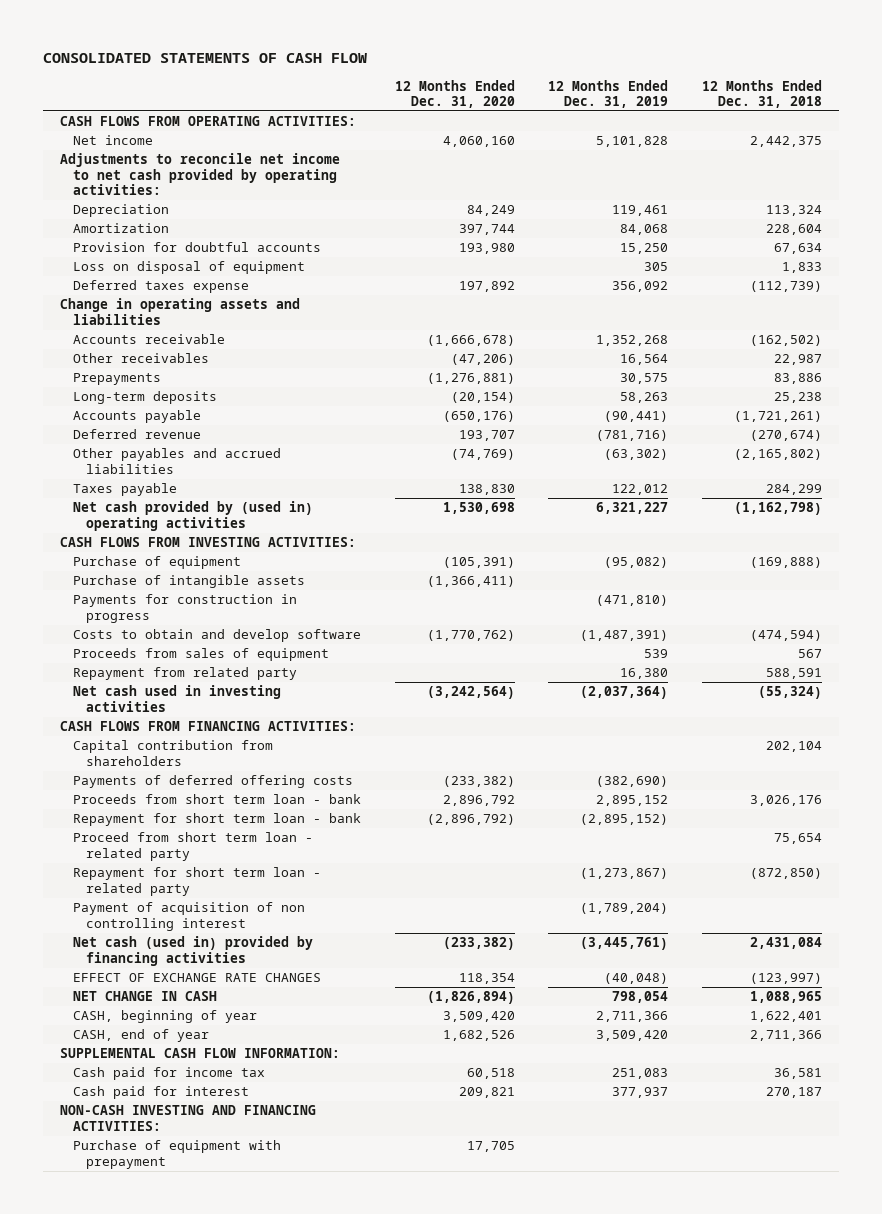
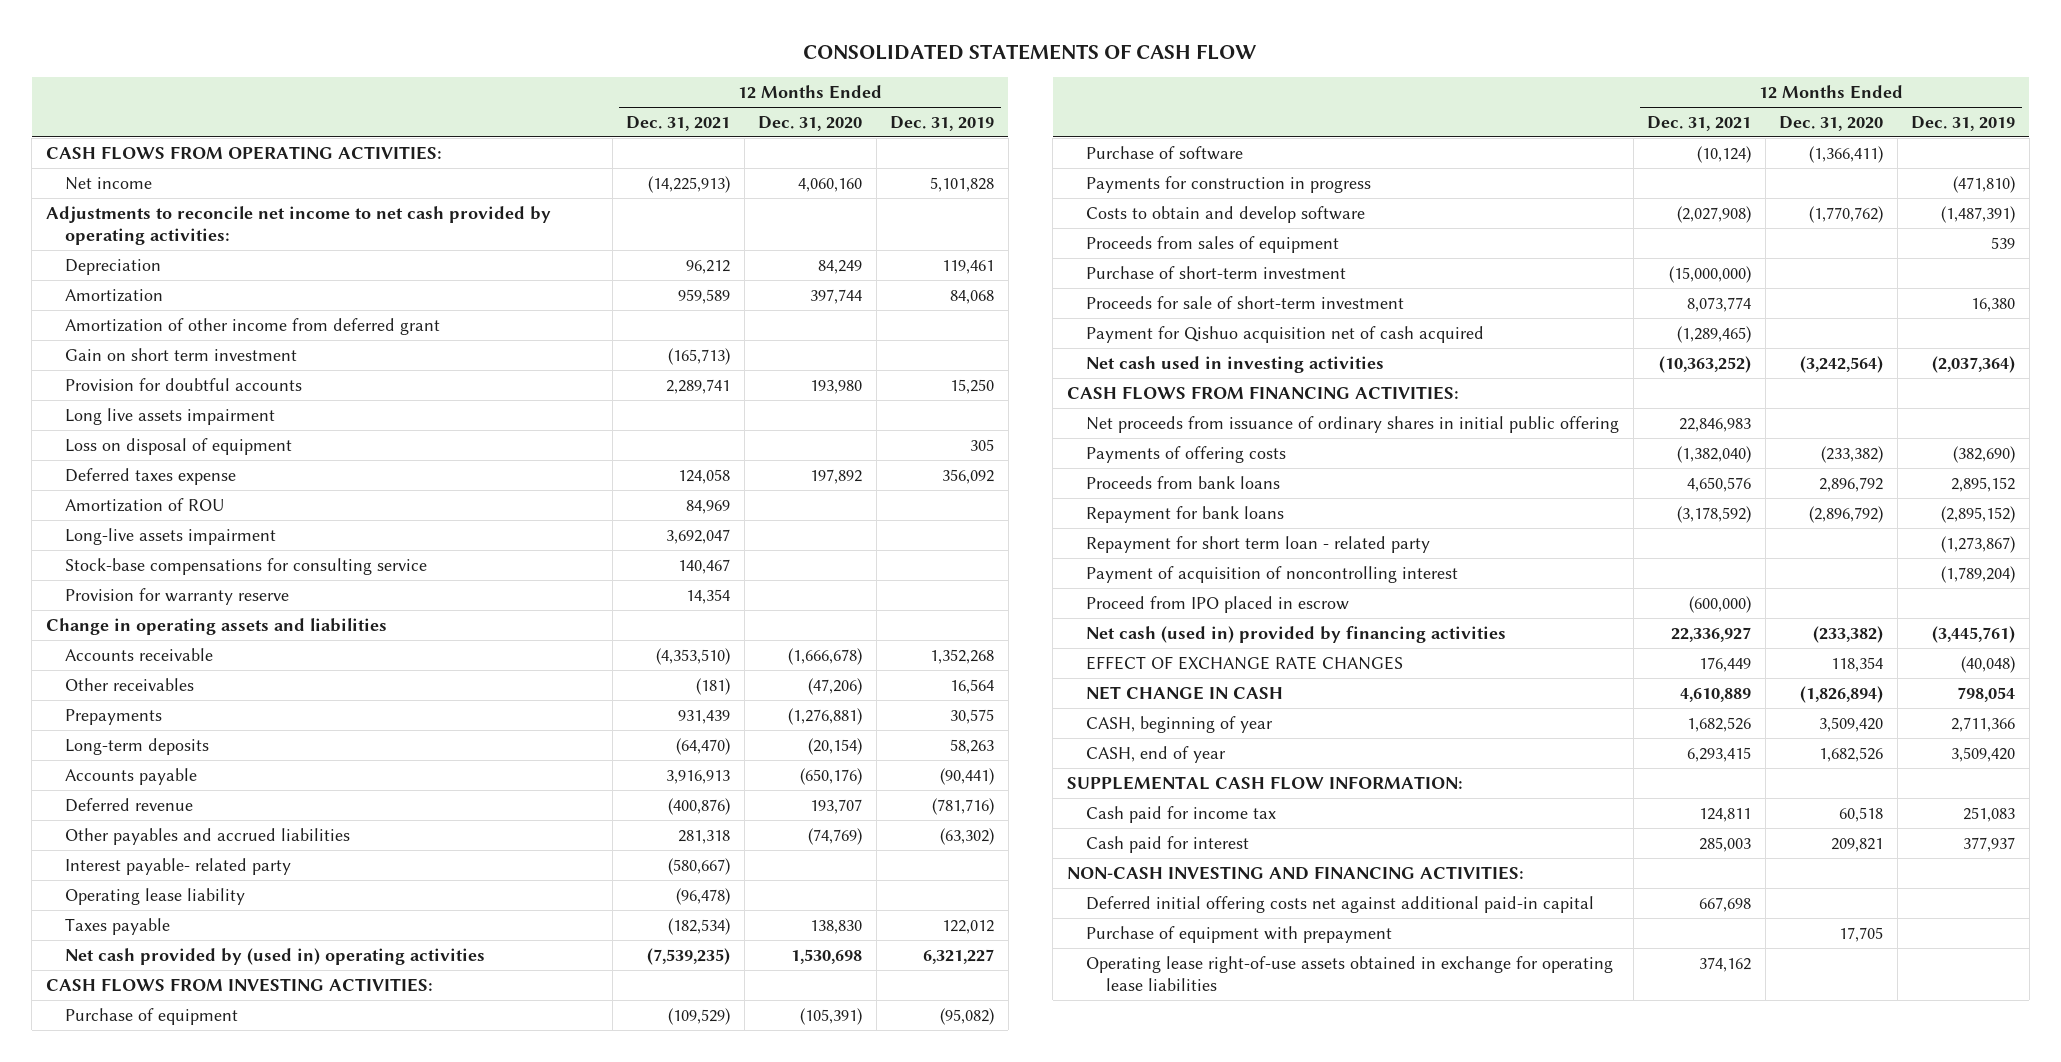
[702,79,823,108] 12 Months Ended Dec. 31, 2018 -> none
none -> [626,115,731,131] Dec. 31, 2021
none -> [65,317,441,335] Amortization of other income from deferred grant
none -> [65,347,298,361] Gain on short term investment
none -> [65,407,276,425] Long live assets impairment
none -> [65,497,225,512] Amortization of ROU
none -> [65,527,277,545] Long-live assets impairment
none -> [65,557,428,575] Stock-base compensations for consulting service
none -> [65,587,290,605] Provision for warranty reserve
none -> [65,857,292,875] Interest payable- related party
none -> [65,887,246,905] Operating lease liability
[72,575,305,589] Purchase of intangible assets -> [1086,145,1244,160] Purchase of software
none -> [1086,265,1347,279] Purchase of short-term investment
[72,667,297,681] Repayment from related party -> [1086,295,1405,309] Proceeds for sale of short-term investment
none -> [1086,325,1485,343] Payment for Qishuo acquisition net of cash acquired
[72,740,273,766] Capital contribution from shareholders -> none
[72,832,313,861] Proceed from short term loan - related party -> none
none -> [1086,415,1620,433] Net proceeds from issuance of ordinary shares in initial public offering
[72,775,353,789] Payments of deferred offering costs -> [1086,445,1287,463] Payments of offering costs
[72,794,361,805] Proceeds from short term loan - bank -> [1086,475,1281,489] Proceeds from bank loans
[72,813,361,827] Repayment for short term loan - bank -> [1086,505,1285,523] Repayment for bank loans
[72,902,305,931] Payment of acquisition of non controlling interest -> [1086,565,1459,583] Payment of acquisition of noncontrolling interest
none -> [1086,595,1350,613] Proceed from IPO placed in escrow
none -> [1086,895,1595,913] Deferred initial offering costs net against additional paid-in capital
none -> [1086,955,1614,991] Operating lease right-of-use assets obtained in exchange for operating lease liabilities

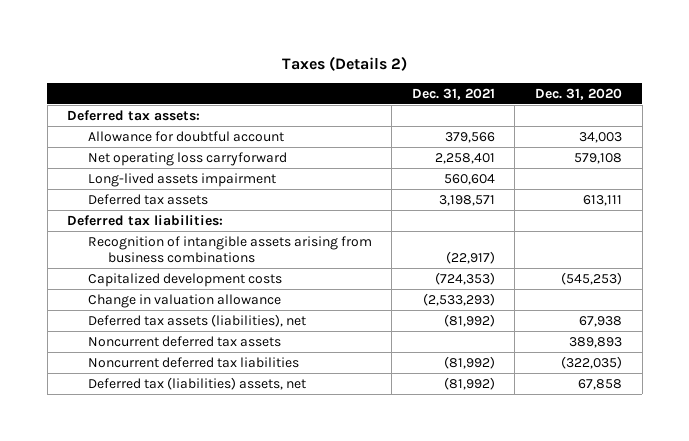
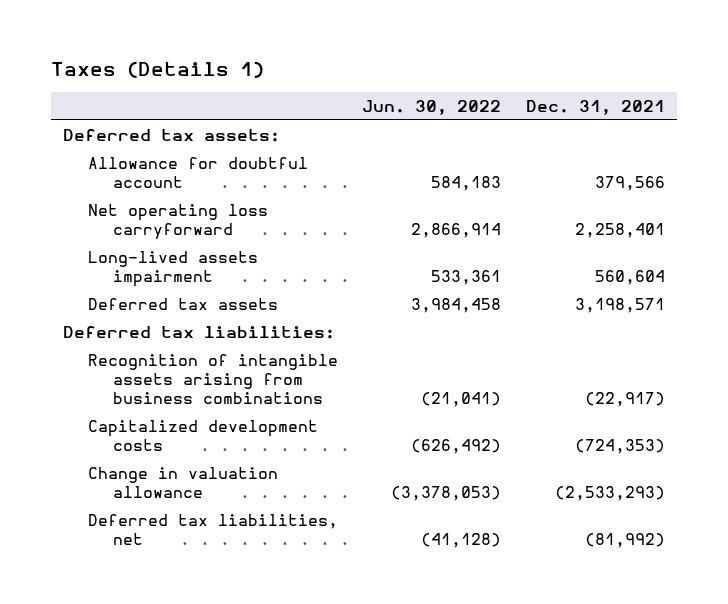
[281,55,407,71] Taxes (Details 2) -> [50,60,264,78] Taxes (Details 1)
[535,87,623,100] Dec. 31, 2020 -> none
none -> [362,99,502,115] Jun. 30, 2022
[87,335,281,347] Noncurrent deferred tax assets -> none
[87,356,299,368] Noncurrent deferred tax liabilities -> none
[87,376,306,390] Deferred tax (liabilities) assets, net -> none
[87,313,306,327] Deferred tax assets (liabilities), net -> [87,514,338,546] Deferred tax liabilities, net

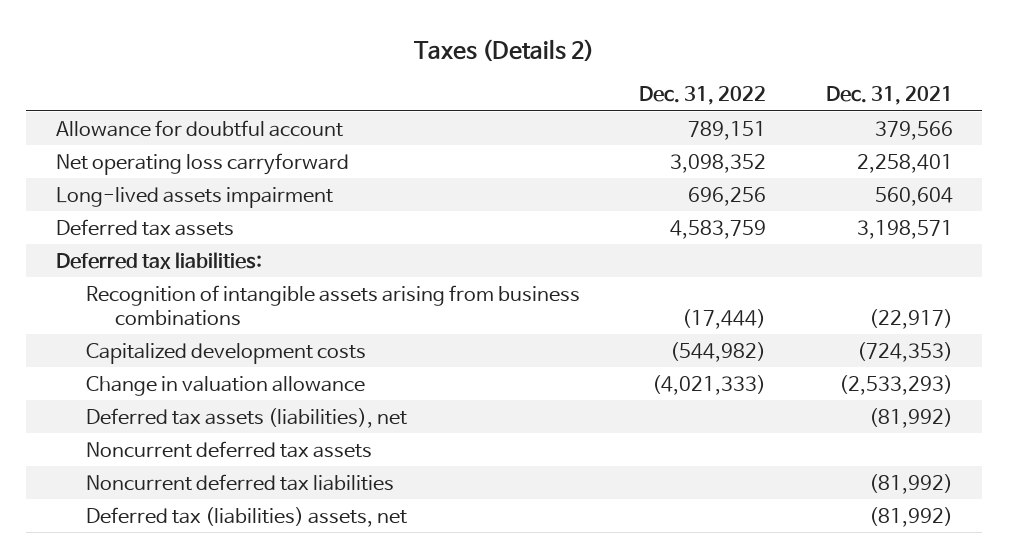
[50,60,264,78] Taxes (Details 1) -> [414,38,595,62] Taxes (Details 2)
[362,99,502,115] Jun. 30, 2022 -> none
none -> [639,86,767,106] Dec. 31, 2022
[62,129,280,143] Deferred tax assets: -> none
[87,514,338,546] Deferred tax liabilities, net -> [85,407,407,428] Deferred tax assets (liabilities), net
none -> [85,440,372,458] Noncurrent deferred tax assets
none -> [85,473,394,491] Noncurrent deferred tax liabilities
none -> [85,506,407,527] Deferred tax (liabilities) assets, net

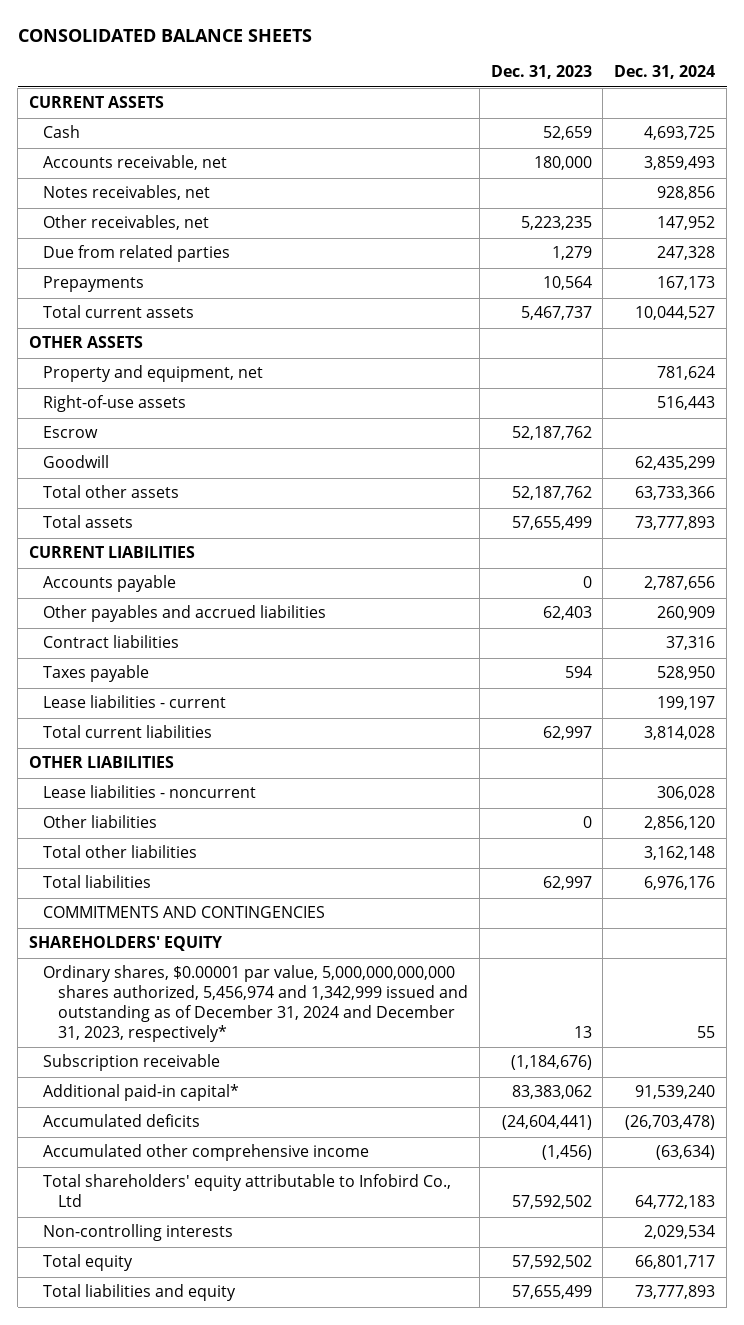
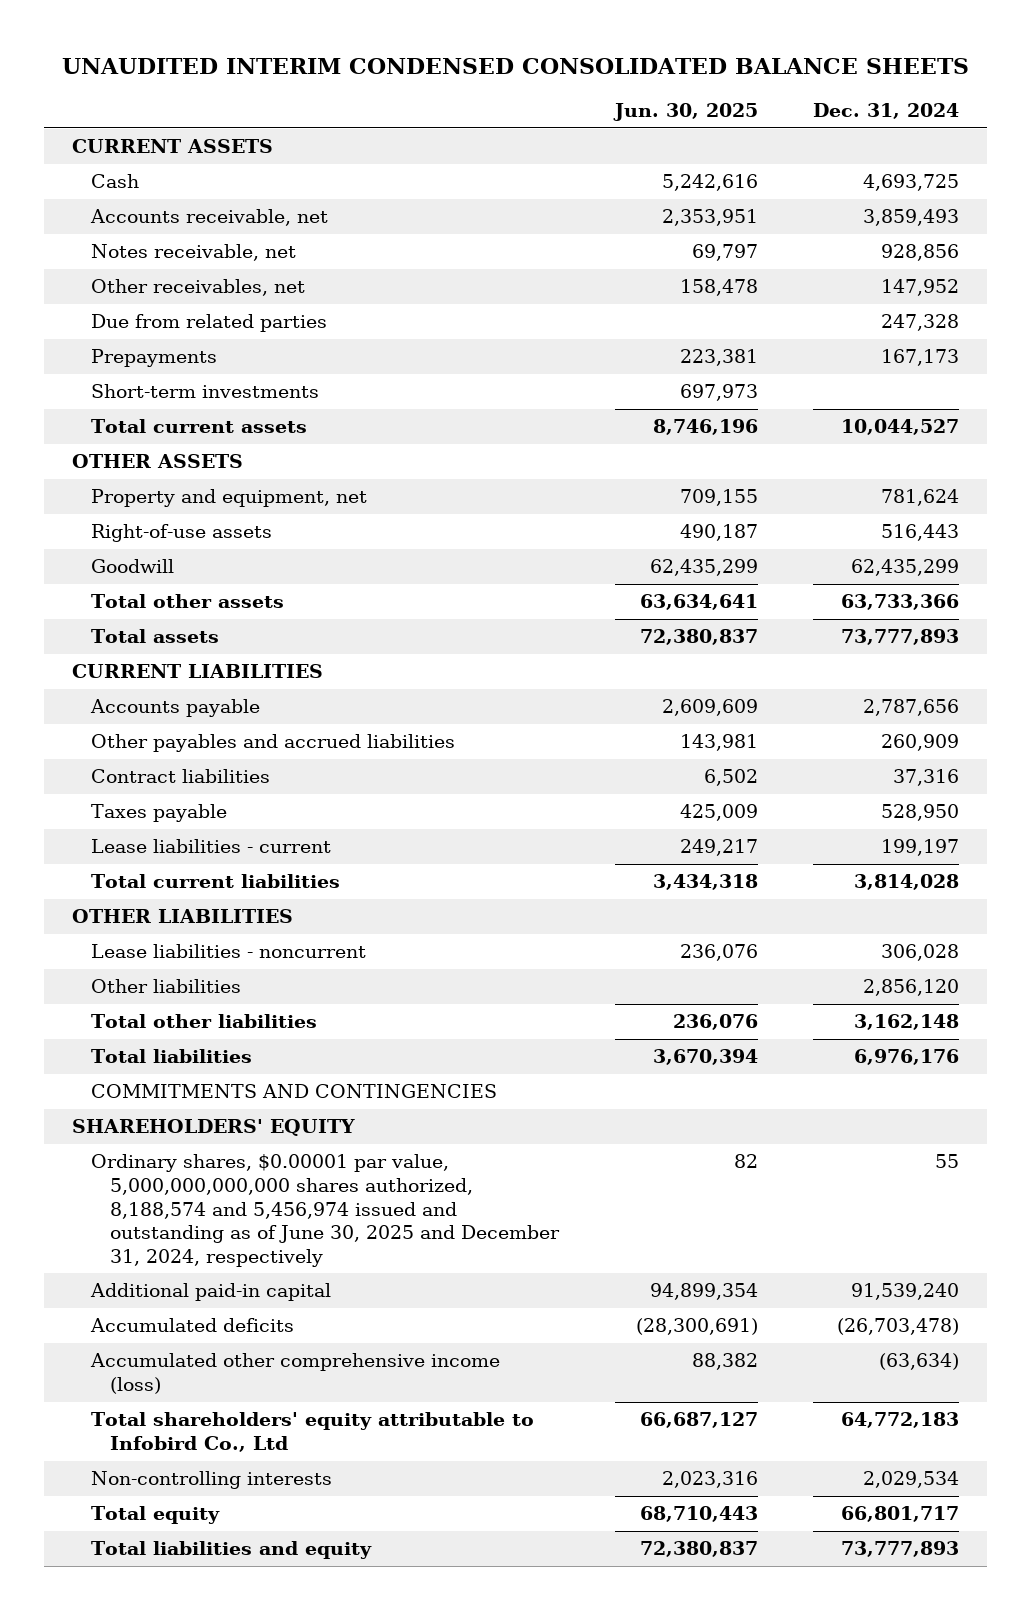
[17,28,312,42] CONSOLIDATED BALANCE SHEETS -> [62,57,970,74] UNAUDITED INTERIM CONDENSED CONSOLIDATED BALANCE SHEETS
[490,65,592,80] Dec. 31, 2023 -> none
none -> [612,103,758,122] Jun. 30, 2025
[43,185,211,201] Notes receivables, net -> [90,244,296,262] Notes receivable, net
none -> [90,384,319,399] Short-term investments
[43,426,99,439] Escrow -> none
[43,1054,221,1072] Subscription receivable -> none
[43,965,468,1043] Ordinary shares, $0.00001 par value, 5,000,000,000,000 shares authorized, 5,456,974 and 1,342,999 issued and outstanding as of December 31, 2024 and December 31, 2023, respectively* -> [90,1154,561,1268] Ordinary shares, $0.00001 par value, 5,000,000,000,000 shares authorized, 8,188,574 and 5,456,974 issued and outstanding as of June 30, 2025 and December 31, 2024, respectively
[43,1084,240,1102] Additional paid-in capital* -> [89,1283,331,1302] Additional paid-in capital
[43,1144,370,1162] Accumulated other comprehensive income -> [89,1353,500,1395] Accumulated other comprehensive income (loss)

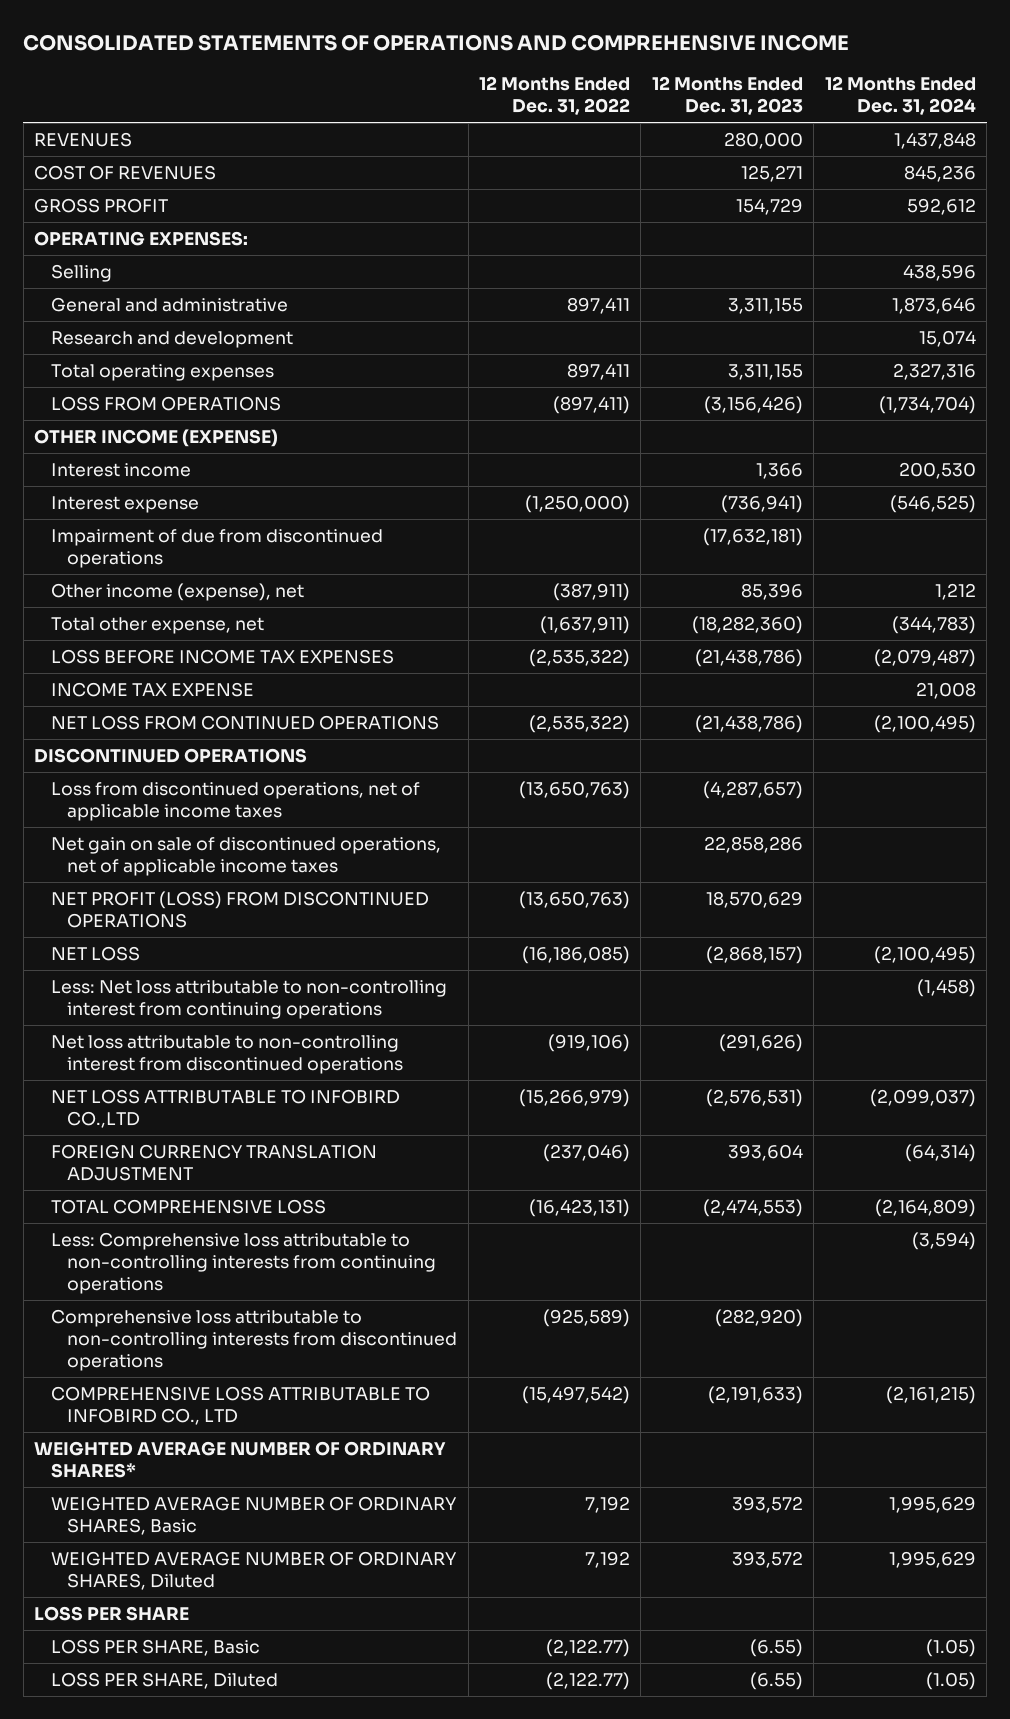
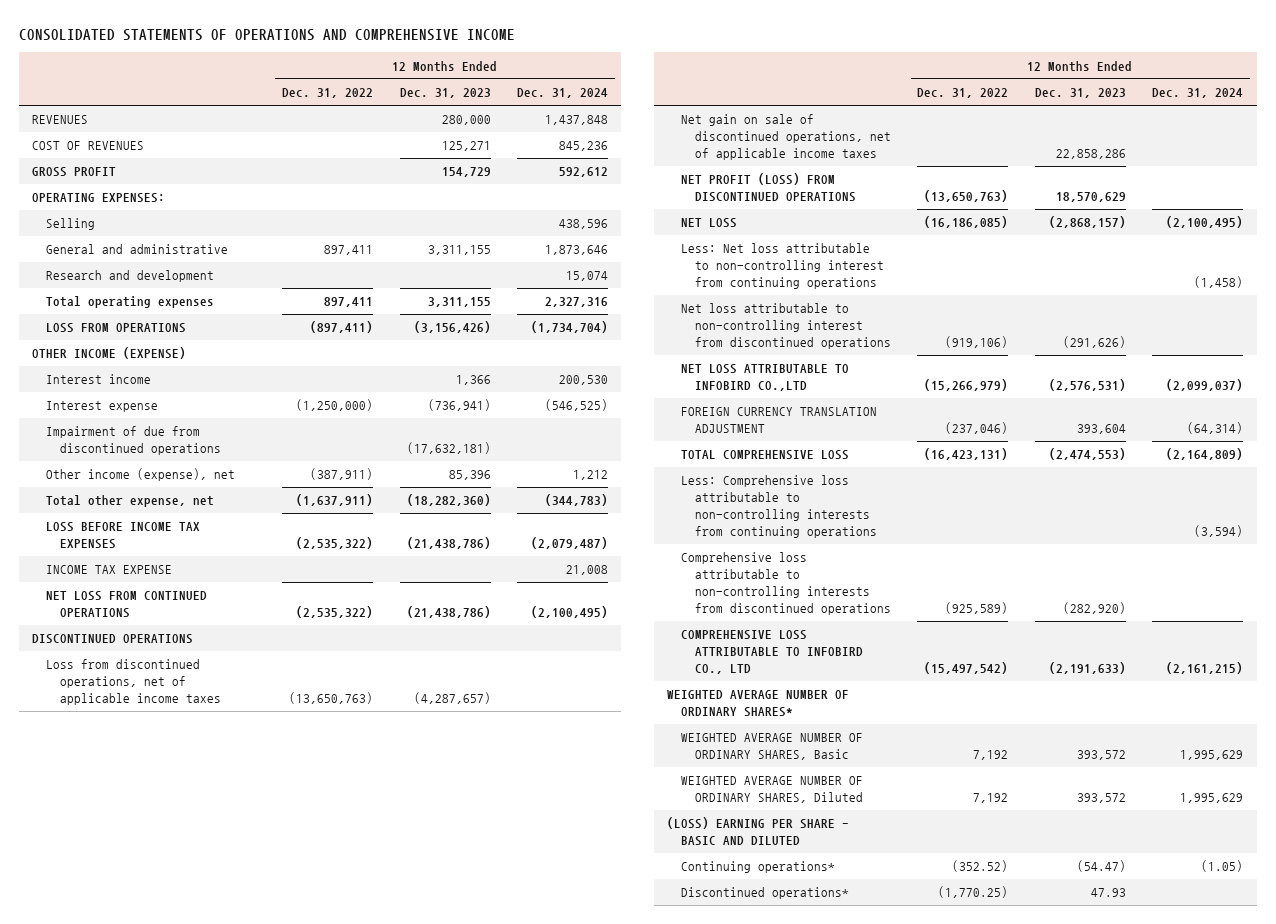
[50,1638,260,1656] LOSS PER SHARE, Basic -> none
[50,1671,278,1689] LOSS PER SHARE, Diluted -> none
[34,1605,190,1621] LOSS PER SHARE -> [667,817,850,847] (LOSS) EARNING PER SHARE - BASIC AND DILUTED
none -> [681,861,836,874] Continuing operations*
none -> [681,887,850,900] Discontinued operations*

